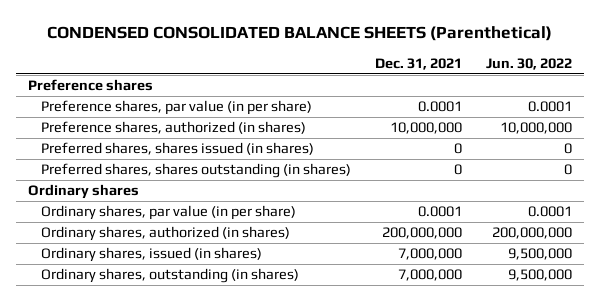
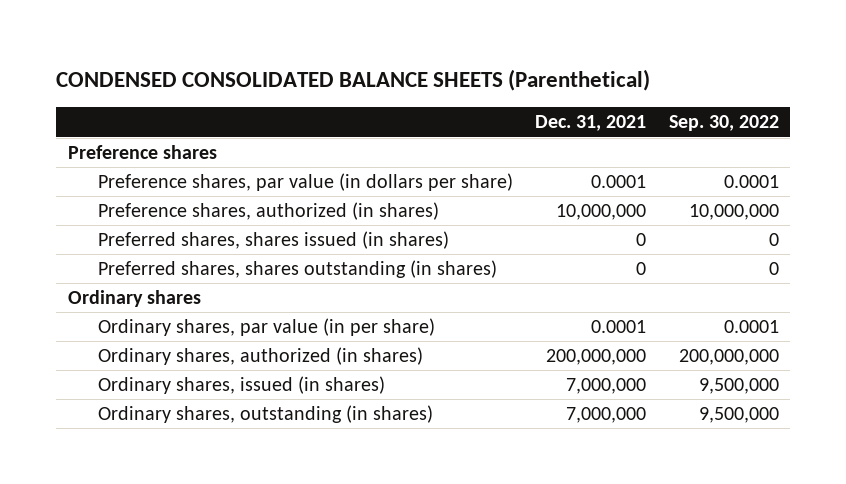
[485,58,572,71] Jun. 30, 2022 -> none
none -> [668,115,779,132] Sep. 30, 2022
[40,100,312,116] Preference shares, par value (in per share) -> [97,173,513,192] Preference shares, par value (in dollars per share)

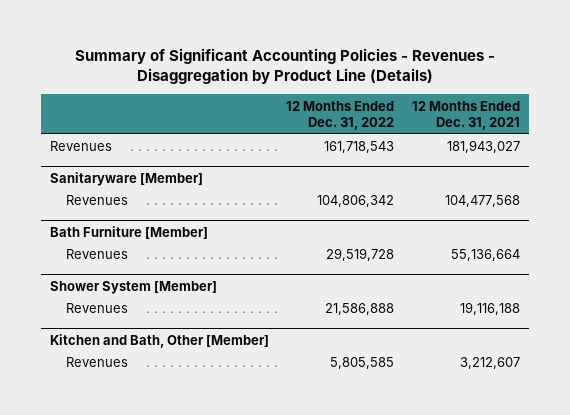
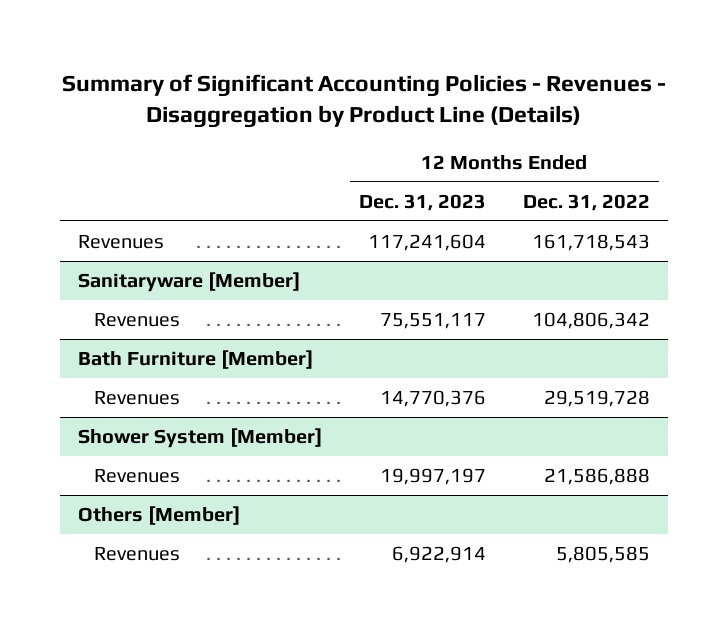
[412,100,521,130] 12 Months Ended Dec. 31, 2021 -> none
none -> [358,193,486,211] Dec. 31, 2023
[49,333,269,348] Kitchen and Bath, Other [Member] -> [78,506,241,526] Others [Member]

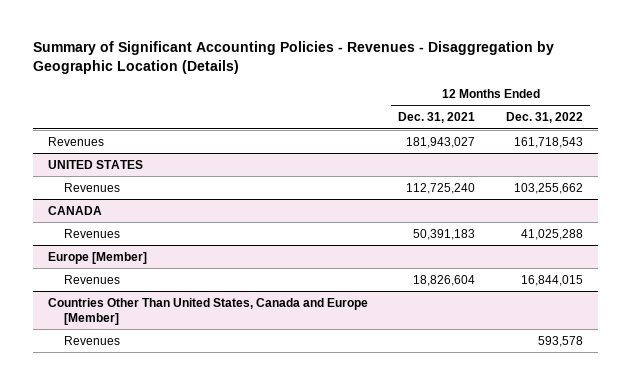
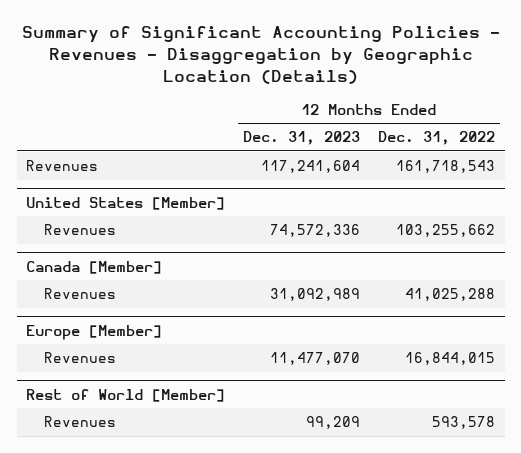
[398,112,476,124] Dec. 31, 2021 -> none
none -> [243,131,361,146] Dec. 31, 2023
[48,159,144,169] UNITED STATES -> [25,196,225,210] United States [Member]
[48,205,103,215] CANADA -> [25,260,162,274] Canada [Member]
[48,297,369,325] Countries Other Than United States, Canada and Europe [Member] -> [25,388,225,402] Rest of World [Member]

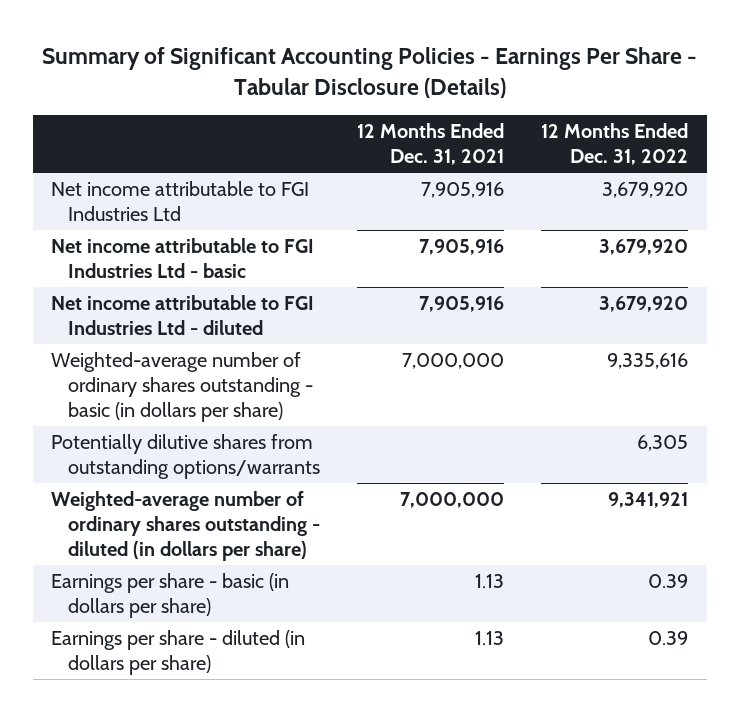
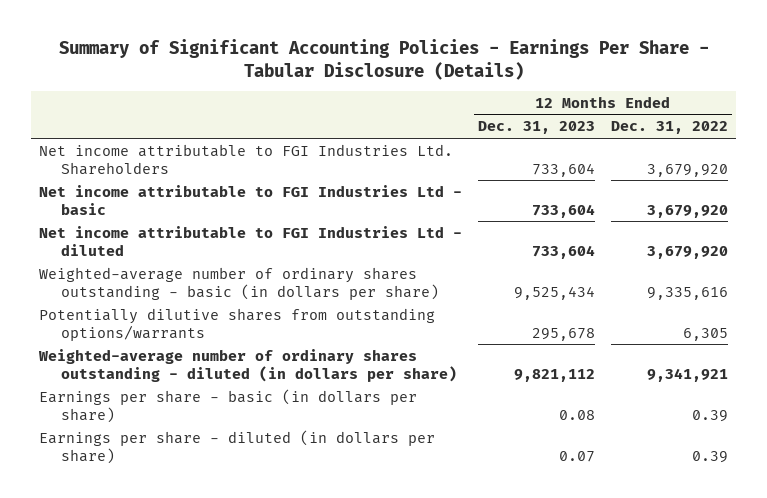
[357,123,505,166] 12 Months Ended Dec. 31, 2021 -> none
none -> [478,121,596,135] Dec. 31, 2023
[51,180,310,222] Net income attributable to FGI Industries Ltd -> [39,143,454,175] Net income attributable to FGI Industries Ltd. Shareholders

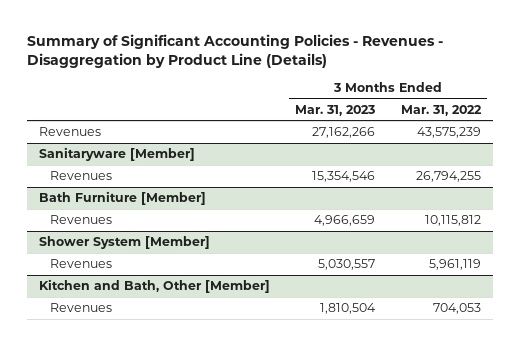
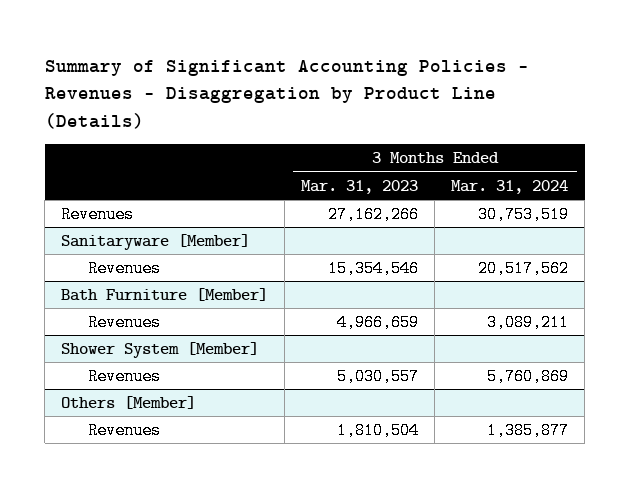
[400,104,482,116] Mar. 31, 2022 -> none
none -> [451,179,569,194] Mar. 31, 2024
[39,279,271,294] Kitchen and Bath, Other [Member] -> [61,396,197,410] Others [Member]

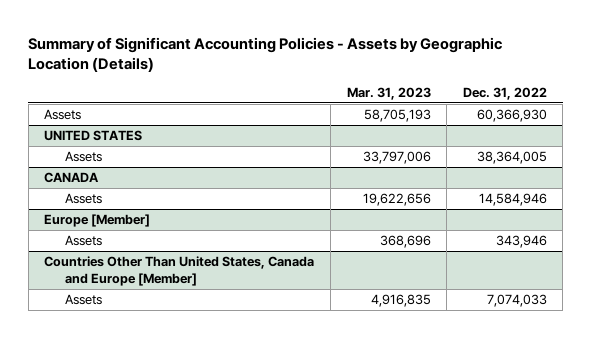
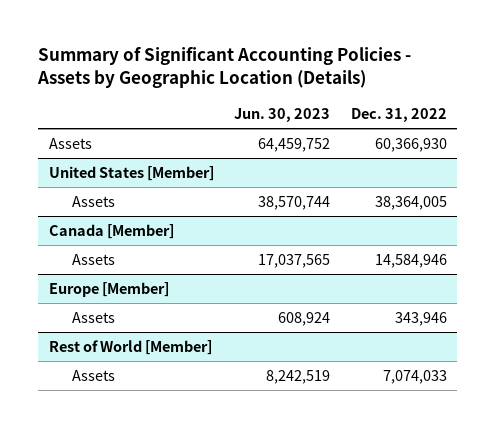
[346,87,431,101] Mar. 31, 2023 -> none
none -> [234,107,331,122] Jun. 30, 2023
[44,129,143,141] UNITED STATES -> [48,166,214,182] United States [Member]
[44,171,100,183] CANADA -> [48,224,174,240] Canada [Member]
[44,255,315,287] Countries Other Than United States, Canada and Europe [Member] -> [48,340,212,356] Rest of World [Member]

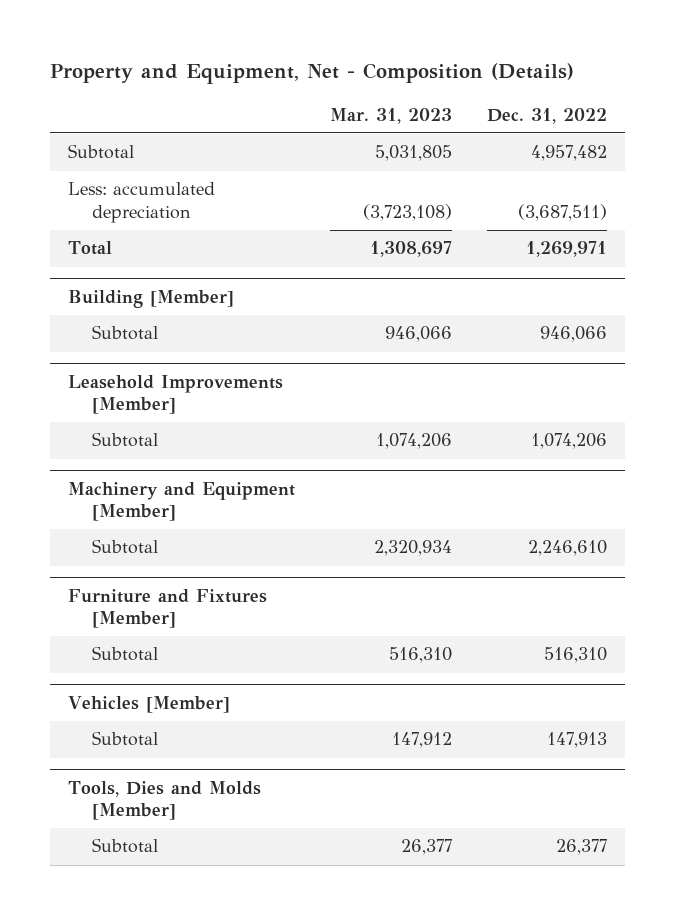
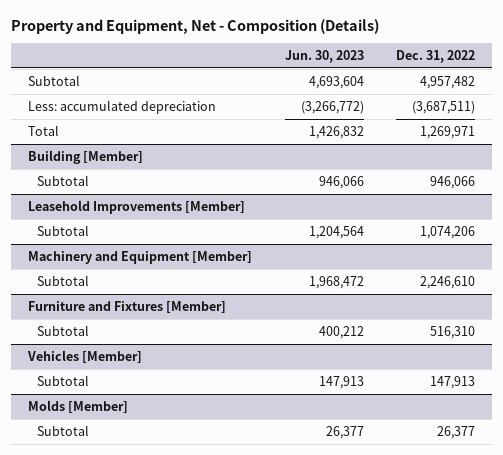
[329,107,452,124] Mar. 31, 2023 -> none
none -> [284,49,364,63] Jun. 30, 2023
[67,780,261,820] Tools, Dies and Molds [Member] -> [27,399,128,413] Molds [Member]

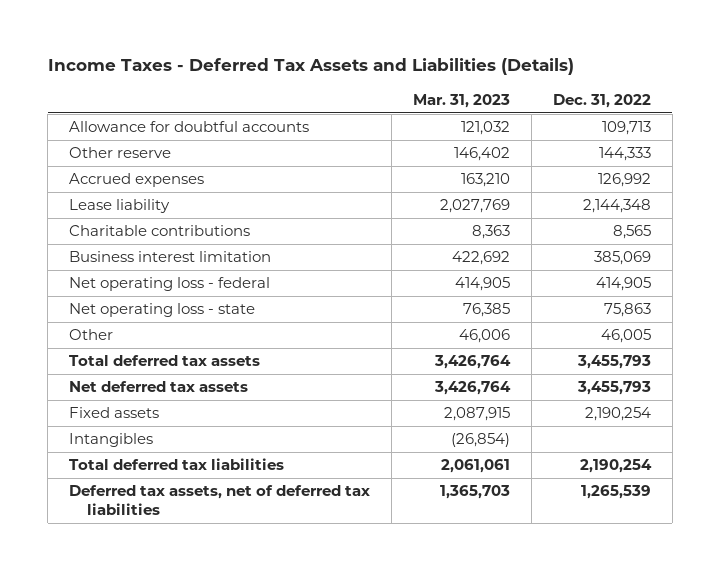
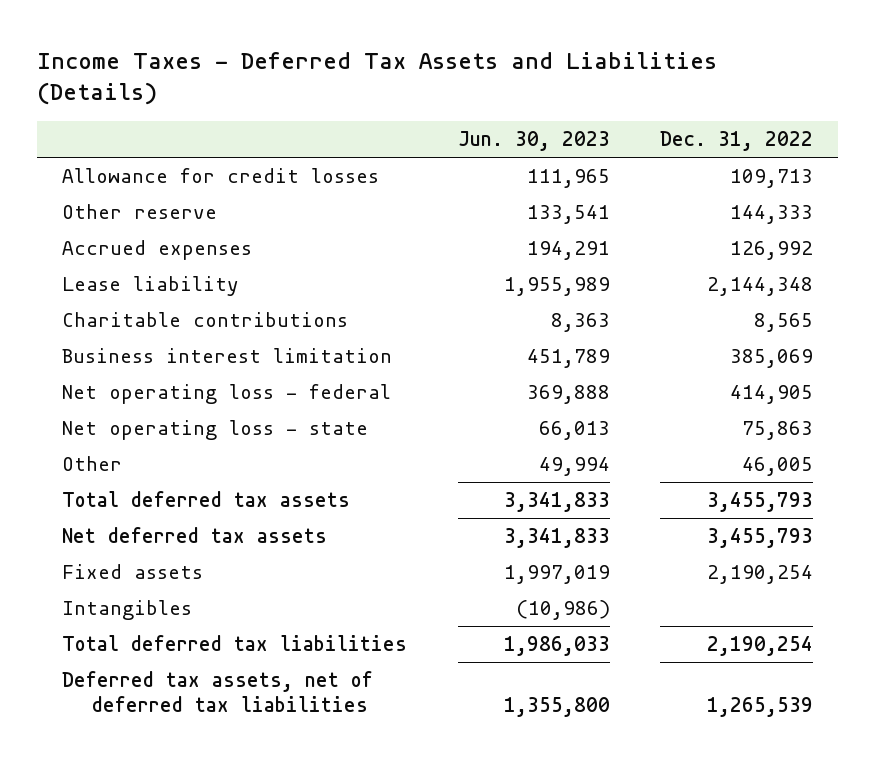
[413,93,511,108] Mar. 31, 2023 -> none
none -> [457,130,610,151] Jun. 30, 2023
[69,121,310,133] Allowance for doubtful accounts -> [62,168,380,184] Allowance for credit losses

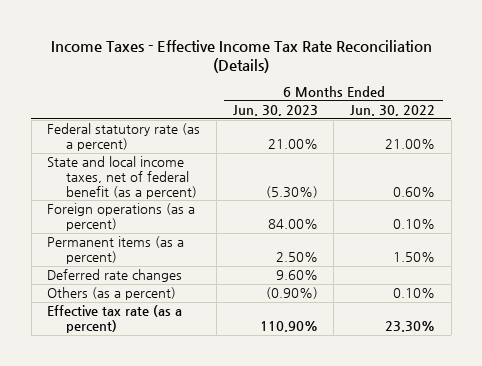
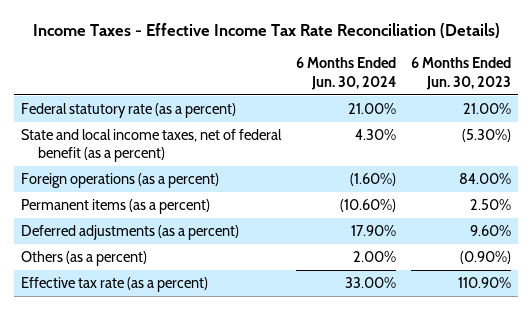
[349,105,435,117] Jun. 30, 2022 -> none
none -> [296,57,397,90] 6 Months Ended Jun. 30, 2024
[47,269,183,283] Deferred rate changes -> [21,224,240,240] Deferred adjustments (as a percent)

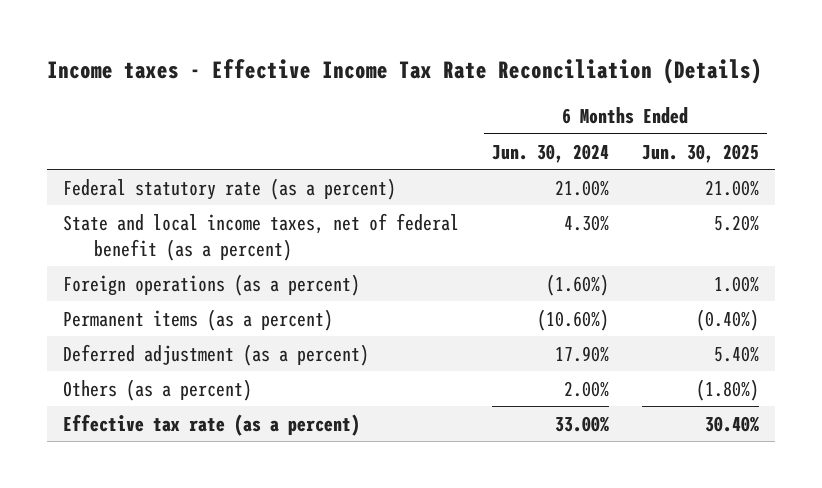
[33,23,501,39] Income Taxes - Effective Income Tax Rate Reconciliation (Details) -> [46,58,762,85] Income taxes - Effective Income Tax Rate Reconciliation (Details)
[410,57,511,90] 6 Months Ended Jun. 30, 2023 -> none
none -> [641,143,759,163] Jun. 30, 2025
[21,224,240,240] Deferred adjustments (as a percent) -> [63,343,370,366] Deferred adjustment (as a percent)

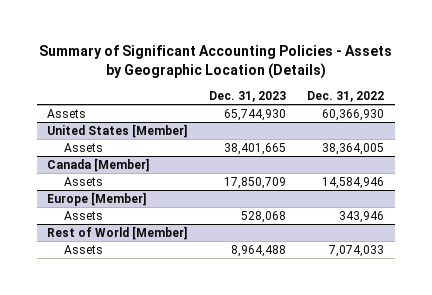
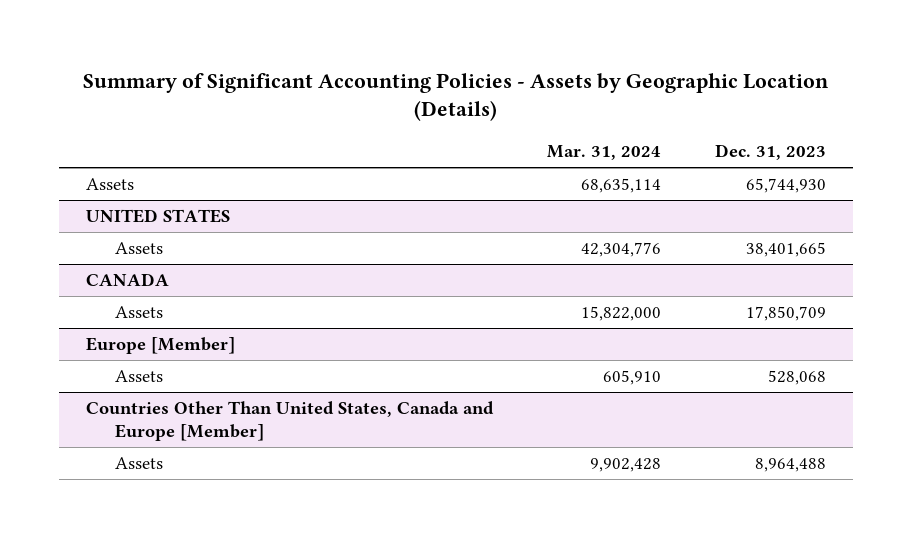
[307,90,385,102] Dec. 31, 2022 -> none
none -> [546,145,661,161] Mar. 31, 2024
[47,123,188,138] United States [Member] -> [85,209,230,224] UNITED STATES
[47,157,150,172] Canada [Member] -> [85,273,169,287] CANADA
[47,225,188,240] Rest of World [Member] -> [85,401,494,441] Countries Other Than United States, Canada and Europe [Member]

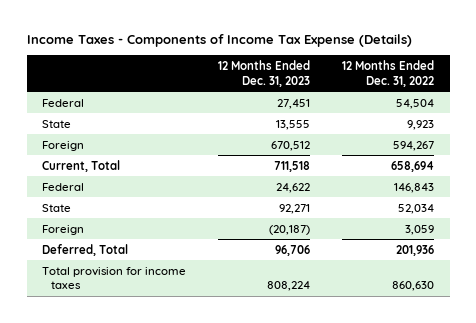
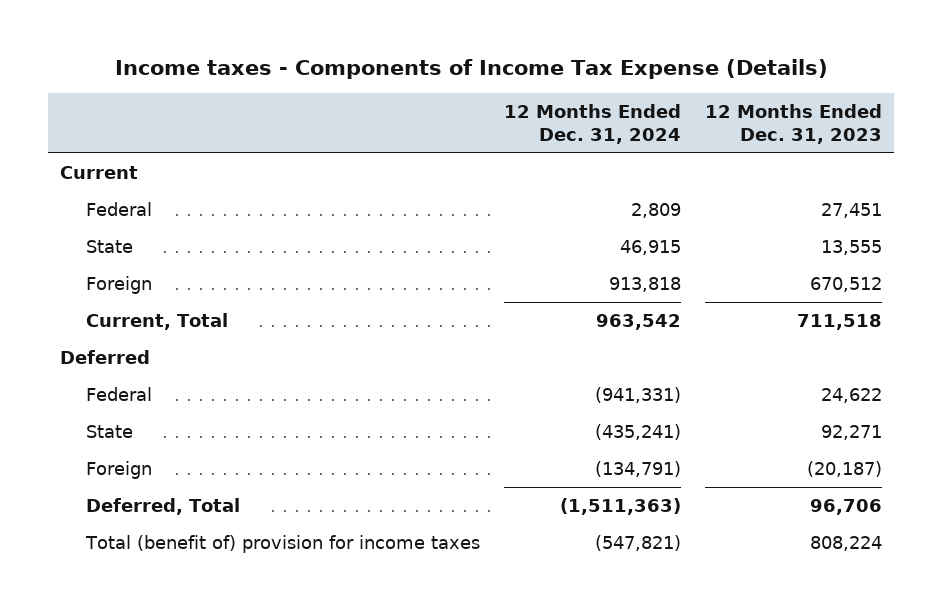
[26,34,412,48] Income Taxes - Components of Income Tax Expense (Details) -> [114,59,828,80] Income taxes - Components of Income Tax Expense (Details)
[341,60,434,87] 12 Months Ended Dec. 31, 2022 -> none
none -> [504,103,682,144] 12 Months Ended Dec. 31, 2024
none -> [59,165,138,179] Current
none -> [59,349,150,364] Deferred
[42,266,187,290] Total provision for income taxes -> [85,534,481,553] Total (benefit of) provision for income taxes

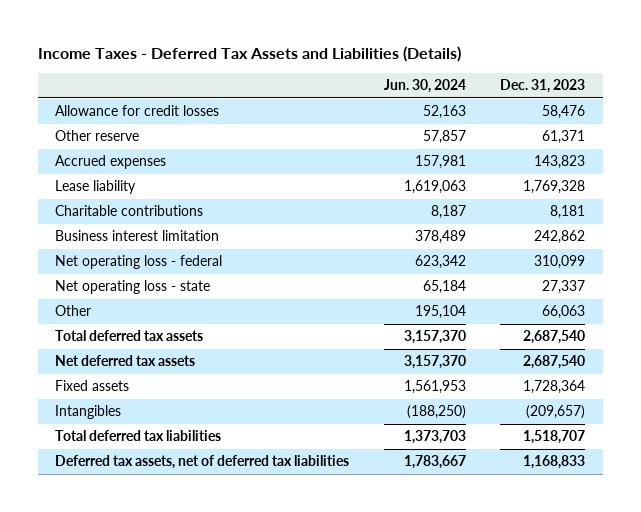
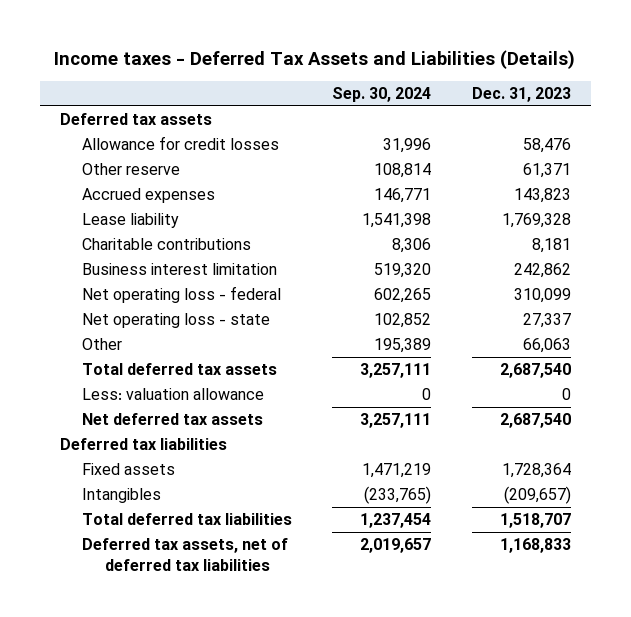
[37,45,461,62] Income Taxes - Deferred Tax Assets and Liabilities (Details) -> [54,49,576,69] Income taxes - Deferred Tax Assets and Liabilities (Details)
[383,79,466,94] Jun. 30, 2024 -> none
none -> [332,86,432,102] Sep. 30, 2024
none -> [59,113,212,126] Deferred tax assets
none -> [82,388,265,401] Less: valuation allowance
none -> [59,438,227,451] Deferred tax liabilities

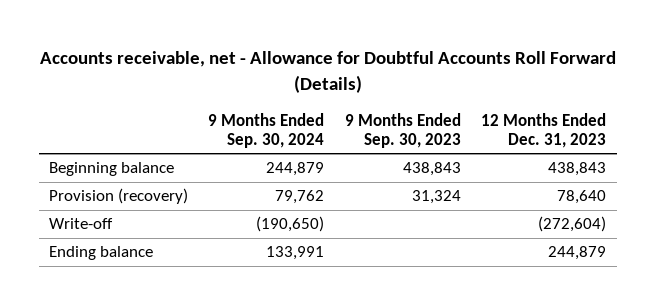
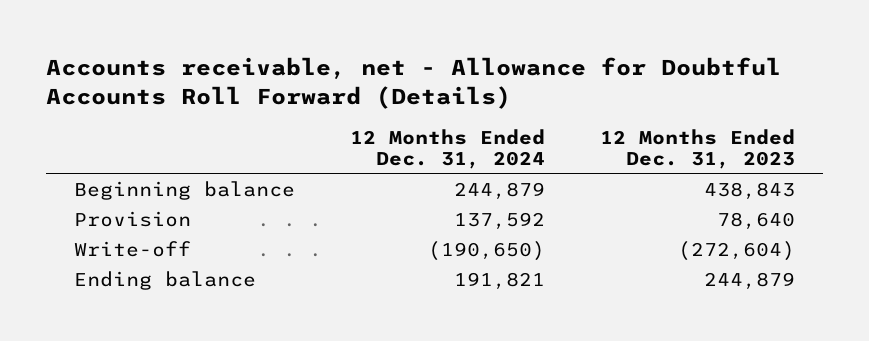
[208,112,325,148] 9 Months Ended Sep. 30, 2024 -> none
[344,112,461,148] 9 Months Ended Sep. 30, 2023 -> none
none -> [350,128,546,170] 12 Months Ended Dec. 31, 2024
[49,188,189,205] Provision (recovery) -> [73,211,191,228] Provision

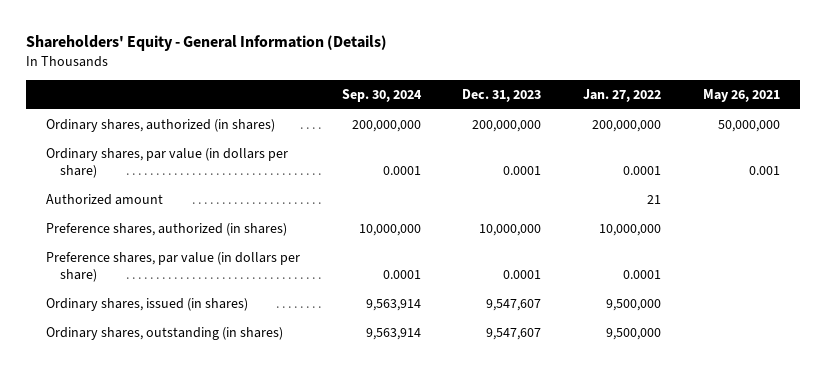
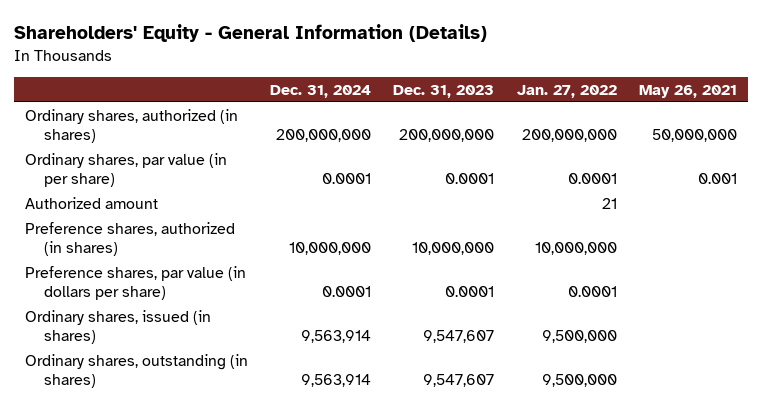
[341,88,422,102] Sep. 30, 2024 -> none
none -> [270,84,372,98] Dec. 31, 2024
[46,147,289,179] Ordinary shares, par value (in dollars per share) -> [24,152,227,188] Ordinary shares, par value (in per share)

